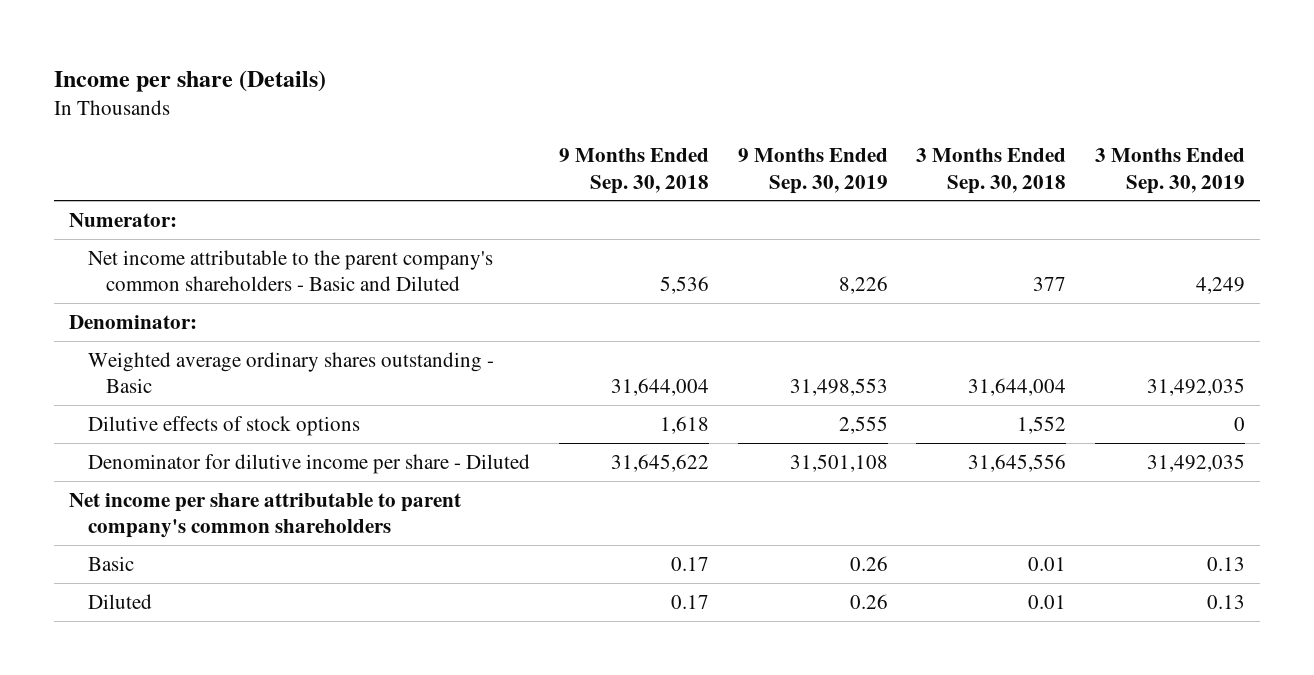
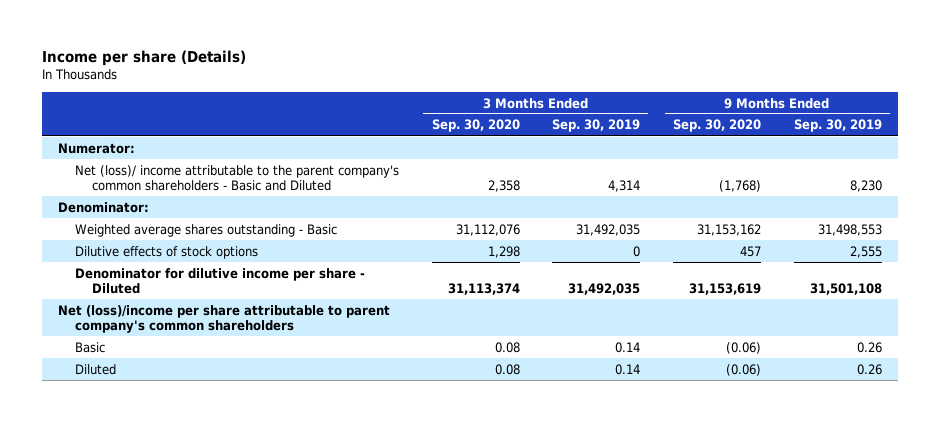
[558,148,709,194] 9 Months Ended Sep. 30, 2018 -> none
[916,148,1067,194] 3 Months Ended Sep. 30, 2018 -> none
none -> [431,119,520,133] Sep. 30, 2020
none -> [672,119,761,133] Sep. 30, 2020
[87,249,493,292] Net income attributable to the parent company's common shareholders - Basic and Diluted -> [74,164,399,191] Net (loss)/ income attributable to the parent company's common shareholders - Basic and Diluted
[838,276,888,295] 8,226 -> [849,179,882,192] 8,230
[1196,277,1246,295] 4,249 -> [608,179,641,192] 4,314
[87,351,494,394] Weighted average ordinary shares outstanding - Basic -> [74,223,337,237] Weighted average shares outstanding - Basic
[68,492,461,539] Net income per share attributable to parent company's common shareholders -> [57,304,390,333] Net (loss)/income per share attributable to parent company's common shareholders
[1207,556,1246,571] 0.13 -> [615,341,641,353] 0.14
[1207,594,1246,609] 0.13 -> [615,363,641,375] 0.14

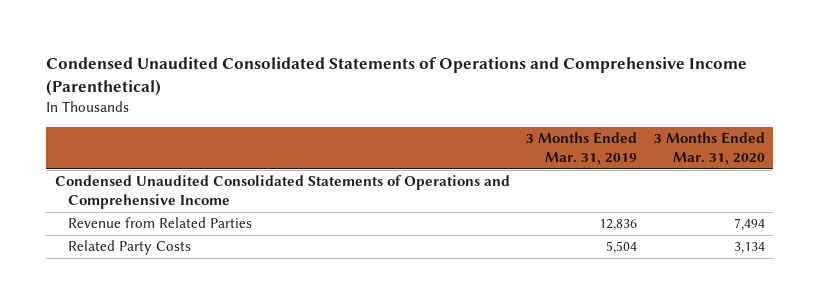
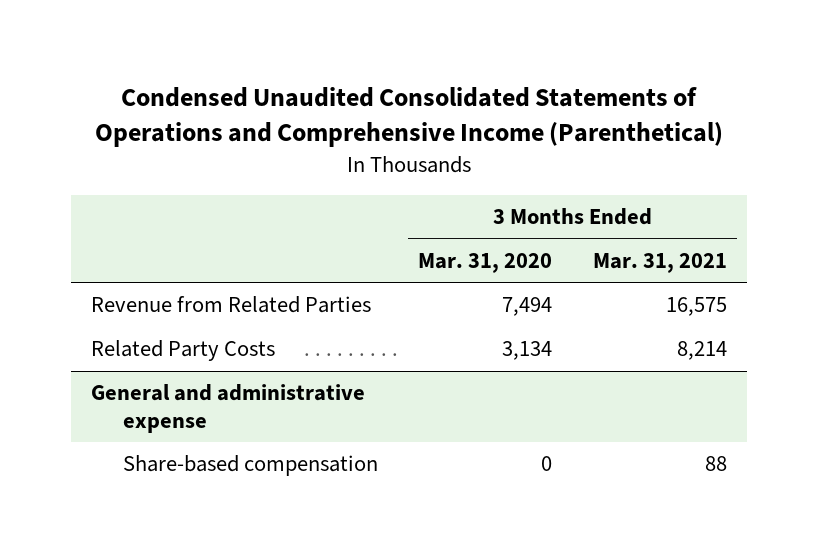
[526,132,638,165] 3 Months Ended Mar. 31, 2019 -> none
none -> [592,252,727,273] Mar. 31, 2021
[54,175,510,210] Condensed Unaudited Consolidated Statements of Operations and Comprehensive Income -> none
none -> [91,384,366,433] General and administrative expense
none -> [122,455,378,477] Share-based compensation

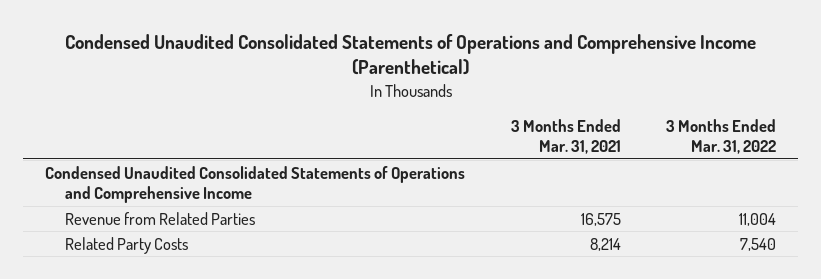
[418,252,553,273] Mar. 31, 2020 -> none
none -> [665,118,776,155] 3 Months Ended Mar. 31, 2022
none -> [45,165,466,204] Condensed Unaudited Consolidated Statements of Operations and Comprehensive Income
[91,384,366,433] General and administrative expense -> none
[122,455,378,477] Share-based compensation -> none

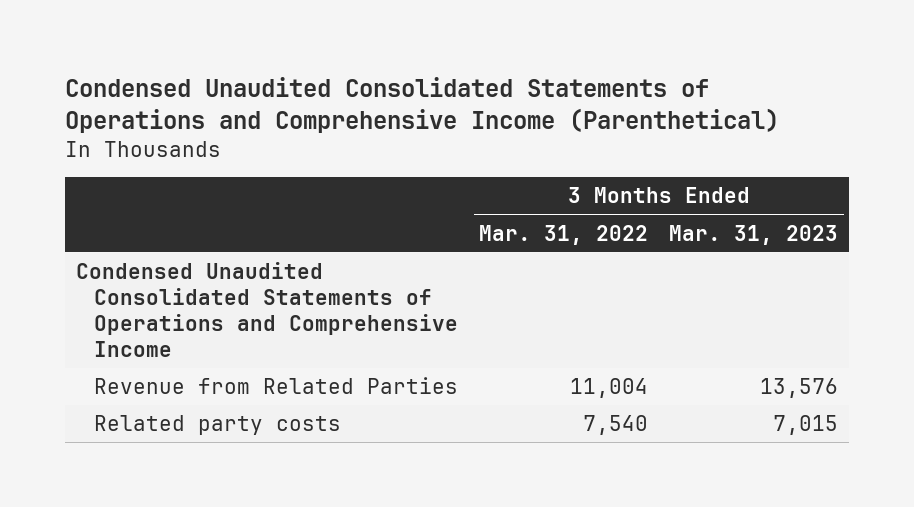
[510,118,621,155] 3 Months Ended Mar. 31, 2021 -> none
none -> [669,224,839,245] Mar. 31, 2023
[64,236,188,254] Related Party Costs -> [93,415,341,436] Related party costs

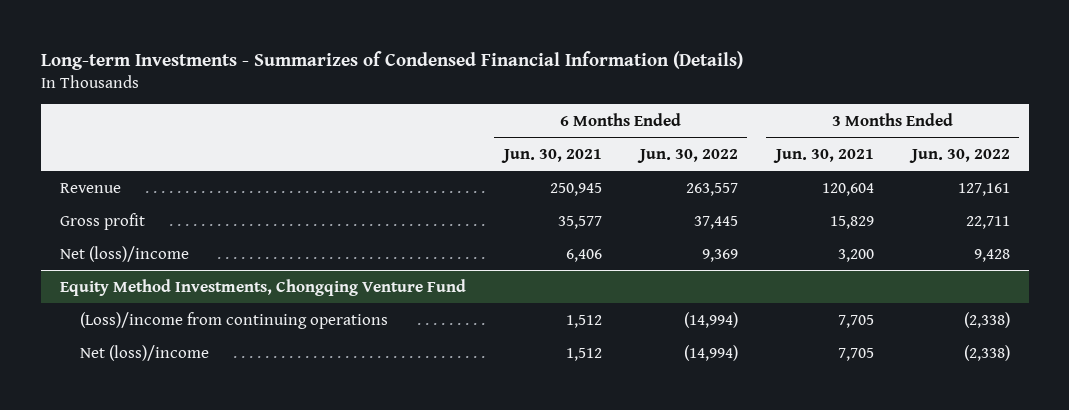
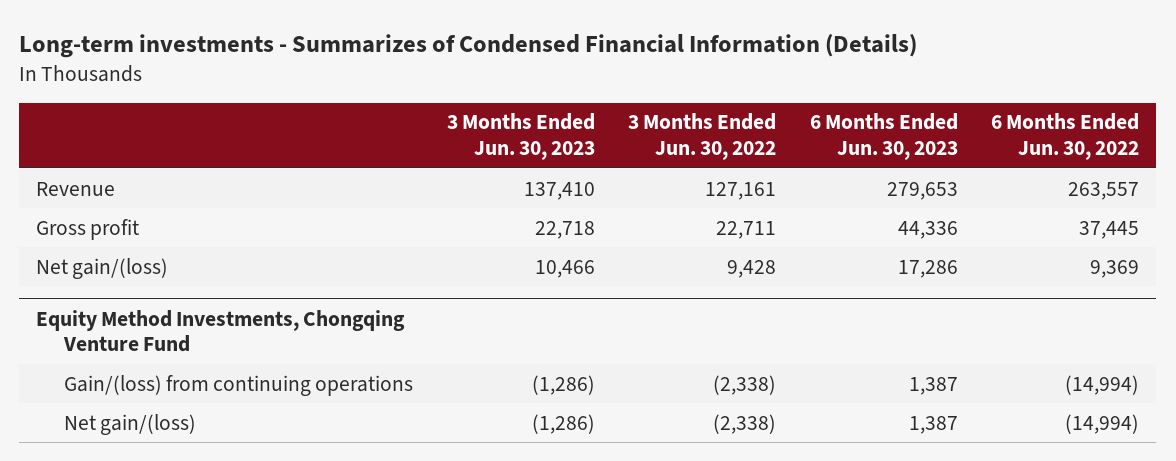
[40,51,743,71] Long-term Investments - Summarizes of Condensed Financial Information (Details) -> [19,34,918,59] Long-term investments - Summarizes of Condensed Financial Information (Details)
[500,148,602,163] Jun. 30, 2021 -> none
[772,148,874,163] Jun. 30, 2021 -> none
none -> [446,113,595,161] 3 Months Ended Jun. 30, 2023
none -> [809,113,958,161] 6 Months Ended Jun. 30, 2023
[59,245,189,262] Net (loss)/income -> [36,257,169,279] Net gain/(loss)
[79,311,388,329] (Loss)/income from continuing operations -> [64,374,414,396] Gain/(loss) from continuing operations
[79,344,209,361] Net (loss)/income -> [64,413,197,435] Net gain/(loss)

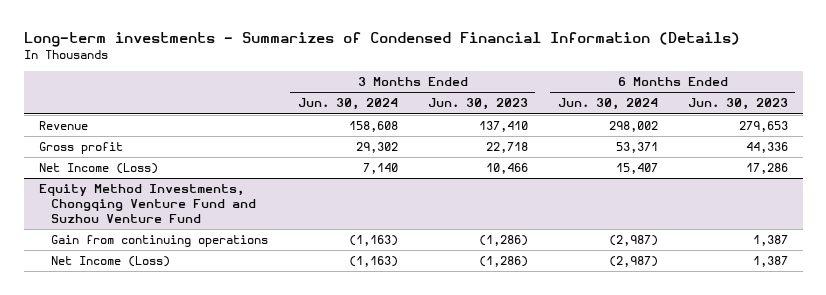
[628,113,777,161] 3 Months Ended Jun. 30, 2022 -> none
[991,113,1140,161] 6 Months Ended Jun. 30, 2022 -> none
none -> [297,98,398,111] Jun. 30, 2024
none -> [557,98,658,111] Jun. 30, 2024
[36,257,169,279] Net gain/(loss) -> [38,163,158,175] Net Income (Loss)
[36,309,406,353] Equity Method Investments, Chongqing Venture Fund -> [38,184,256,224] Equity Method Investments, Chongqing Venture Fund and Suzhou Venture Fund
[64,374,414,396] Gain/(loss) from continuing operations -> [50,235,268,248] Gain from continuing operations
[64,413,197,435] Net gain/(loss) -> [50,256,170,268] Net Income (Loss)

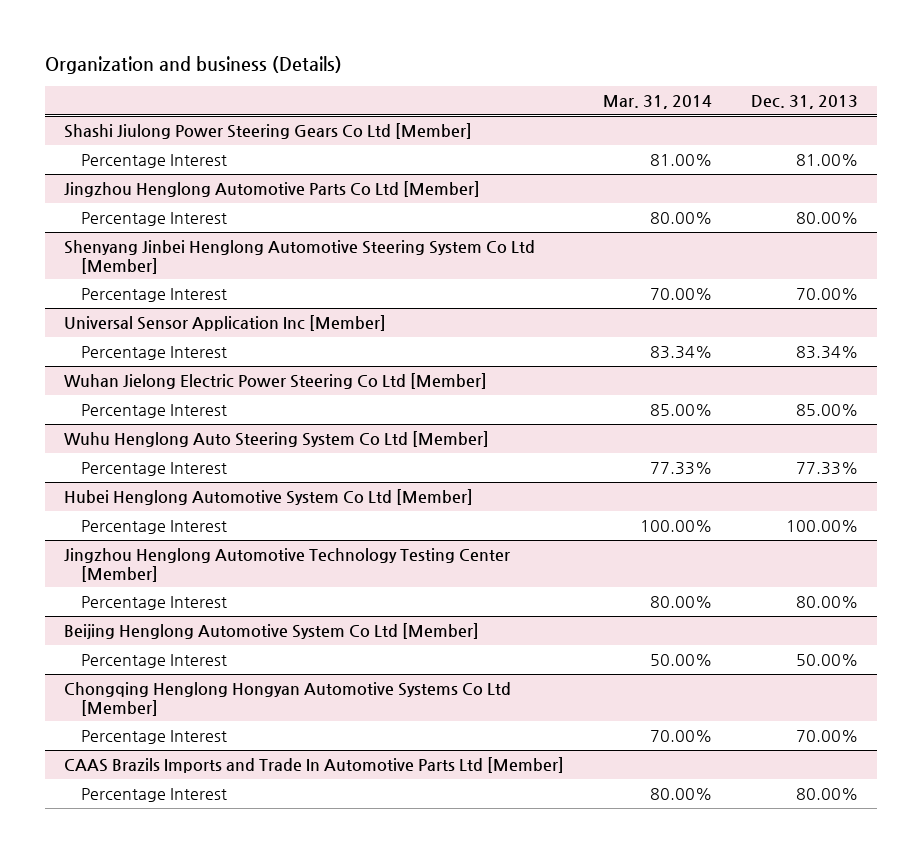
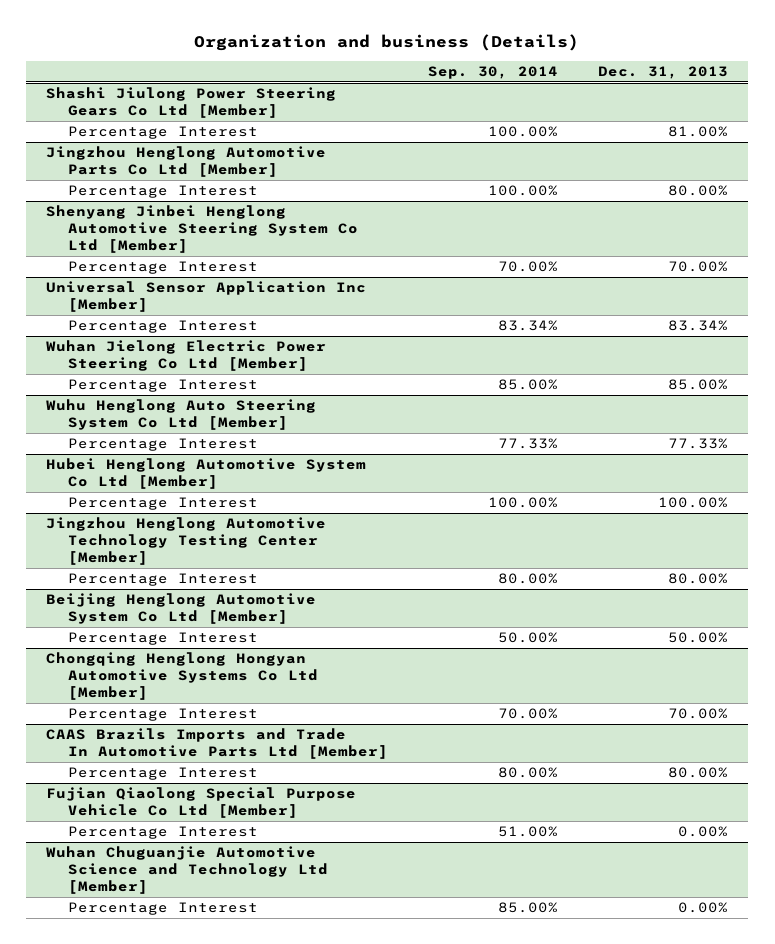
[603,94,713,109] Mar. 31, 2014 -> none
none -> [428,65,559,79] Sep. 30, 2014
none -> [46,787,357,819] Fujian Qiaolong Special Purpose Vehicle Co Ltd [Member]
none -> [67,826,258,840] Percentage Interest
none -> [46,846,328,895] Wuhan Chuguanjie Automotive Science and Technology Ltd [Member]
none -> [67,902,258,916] Percentage Interest

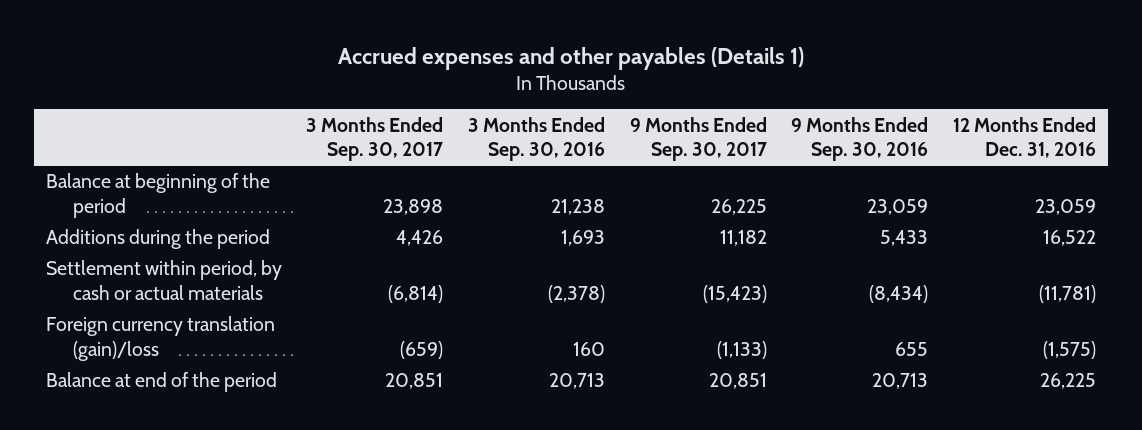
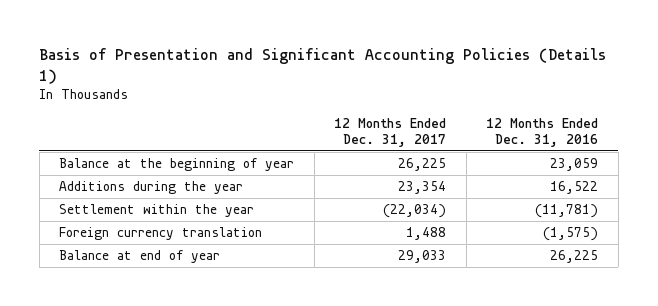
[337,46,804,70] Accrued expenses and other payables (Details 1) -> [39,48,607,84] Basis of Presentation and Significant Accounting Policies (Details 1)
[306,116,444,162] 3 Months Ended Sep. 30, 2017 -> none
[468,116,606,162] 3 Months Ended Sep. 30, 2016 -> none
[629,116,767,162] 9 Months Ended Sep. 30, 2017 -> none
[791,116,929,162] 9 Months Ended Sep. 30, 2016 -> none
none -> [334,118,447,147] 12 Months Ended Dec. 31, 2017
[45,173,270,219] Balance at beginning of the period -> [59,158,295,172] Balance at the beginning of year
[45,229,270,250] Additions during the period -> [59,181,244,195] Additions during the year
[45,260,282,301] Settlement within period, by cash or actual materials -> [59,204,255,218] Settlement within the year
[45,316,275,362] Foreign currency translation (gain)/loss -> [59,227,263,241] Foreign currency translation
[45,372,277,393] Balance at end of the period -> [59,250,221,264] Balance at end of year

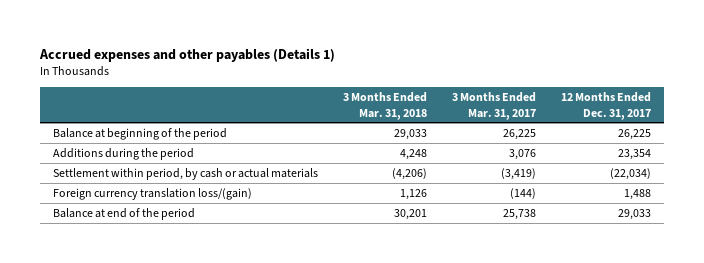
[39,48,607,84] Basis of Presentation and Significant Accounting Policies (Details 1) -> [38,47,335,62] Accrued expenses and other payables (Details 1)
[486,118,599,147] 12 Months Ended Dec. 31, 2016 -> none
none -> [342,92,427,120] 3 Months Ended Mar. 31, 2018
none -> [451,92,536,120] 3 Months Ended Mar. 31, 2017
[59,158,295,172] Balance at the beginning of year -> [52,127,227,140] Balance at beginning of the period
[59,181,244,195] Additions during the year -> [52,147,194,160] Additions during the period
[59,204,255,218] Settlement within the year -> [52,167,318,180] Settlement within period, by cash or actual materials
[59,227,263,241] Foreign currency translation -> [52,187,252,200] Foreign currency translation loss/(gain)
[59,250,221,264] Balance at end of year -> [52,207,195,220] Balance at end of the period

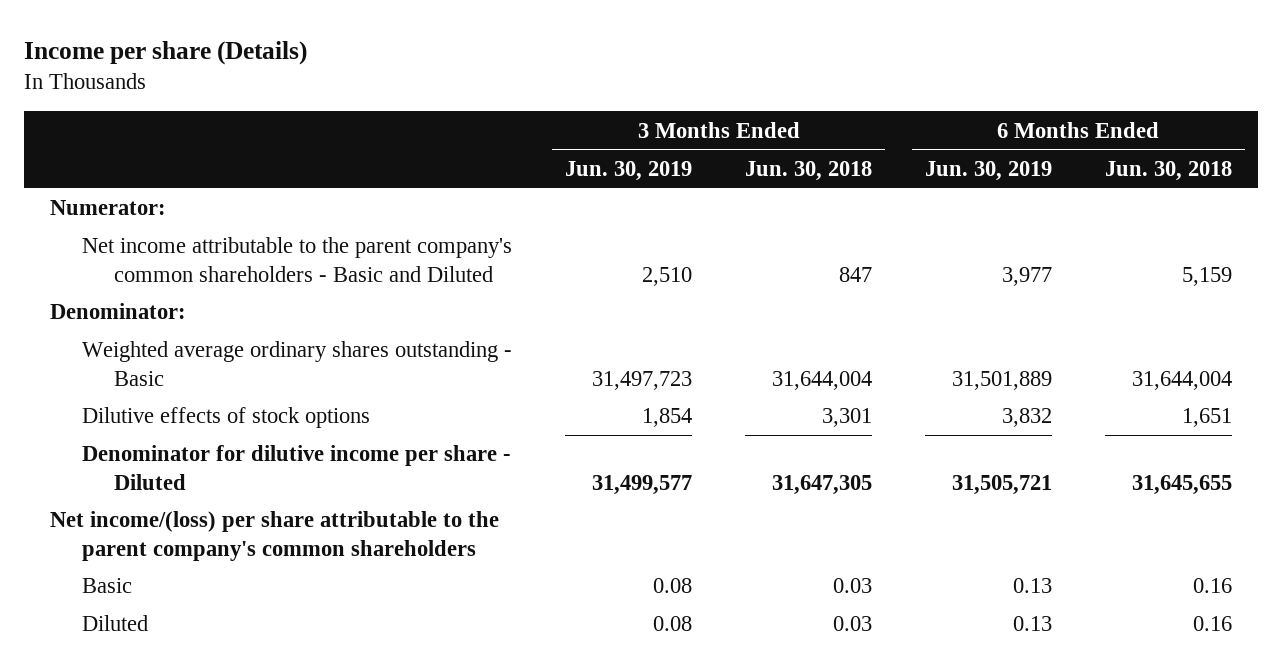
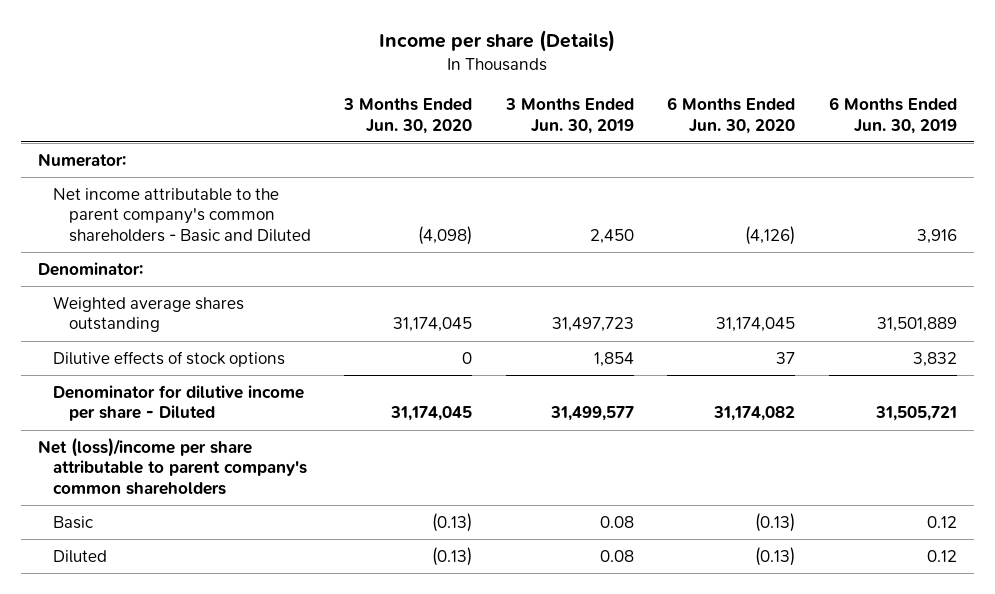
[745,160,873,181] Jun. 30, 2018 -> none
[1104,160,1232,181] Jun. 30, 2018 -> none
none -> [343,97,473,134] 3 Months Ended Jun. 30, 2020
none -> [667,96,796,134] 6 Months Ended Jun. 30, 2020
[642,266,693,286] 2,510 -> [589,229,634,245] 2,450
[1001,266,1052,286] 3,977 -> [917,229,958,245] 3,916
[82,341,513,386] Weighted average ordinary shares outstanding - Basic -> [53,295,245,333] Weighted average shares outstanding
[50,511,500,561] Net income/(loss) per share attributable to the parent company's common shareholders -> [37,436,308,496] Net (loss)/income per share attributable to parent company's common shareholders
[1012,578,1052,594] 0.13 -> [927,515,958,528] 0.12
[1012,616,1052,632] 0.13 -> [927,549,958,562] 0.12

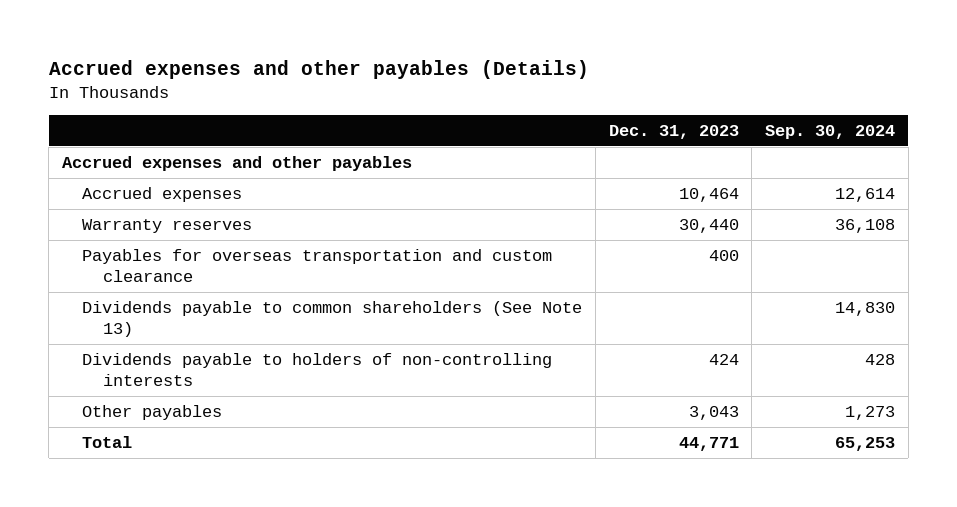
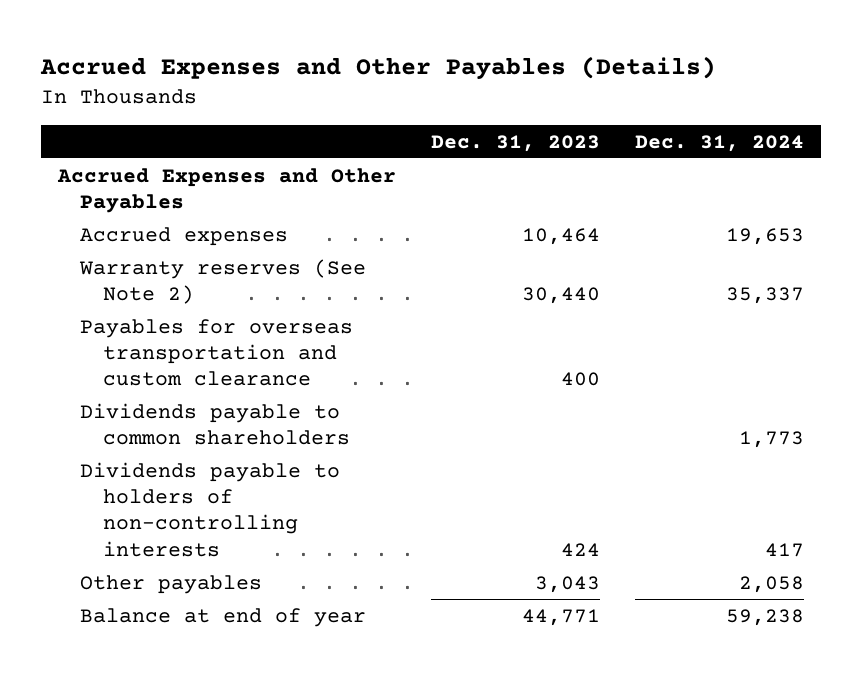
[48,60,589,80] Accrued expenses and other payables (Details) -> [39,56,716,81] Accrued Expenses and Other Payables (Details)
[764,124,895,139] Sep. 30, 2024 -> none
none -> [634,134,804,152] Dec. 31, 2024
[61,156,412,172] Accrued expenses and other payables -> [57,167,397,213] Accrued Expenses and Other Payables
[82,219,253,234] Warranty reserves -> [79,258,367,304] Warranty reserves (See Note 2)
[82,301,583,337] Dividends payable to common shareholders (See Note 13) -> [80,402,350,445] Dividends payable to common shareholders
[82,436,133,449] Total -> [80,607,367,627] Balance at end of year

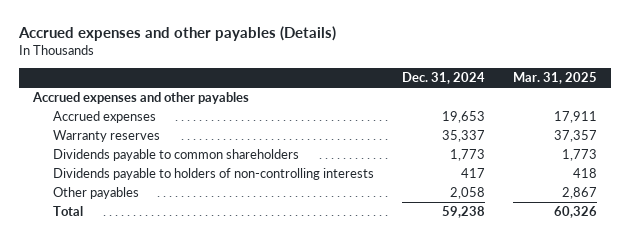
[39,56,716,81] Accrued Expenses and Other Payables (Details) -> [18,26,337,42] Accrued expenses and other payables (Details)
[430,134,600,152] Dec. 31, 2023 -> none
none -> [512,72,597,85] Mar. 31, 2025
[57,167,397,213] Accrued Expenses and Other Payables -> [31,92,249,105] Accrued expenses and other payables
[80,318,354,387] Payables for overseas transportation and custom clearance -> none
[79,258,367,304] Warranty reserves (See Note 2) -> [52,130,160,143] Warranty reserves
[80,607,367,627] Balance at end of year -> [52,206,83,217] Total

